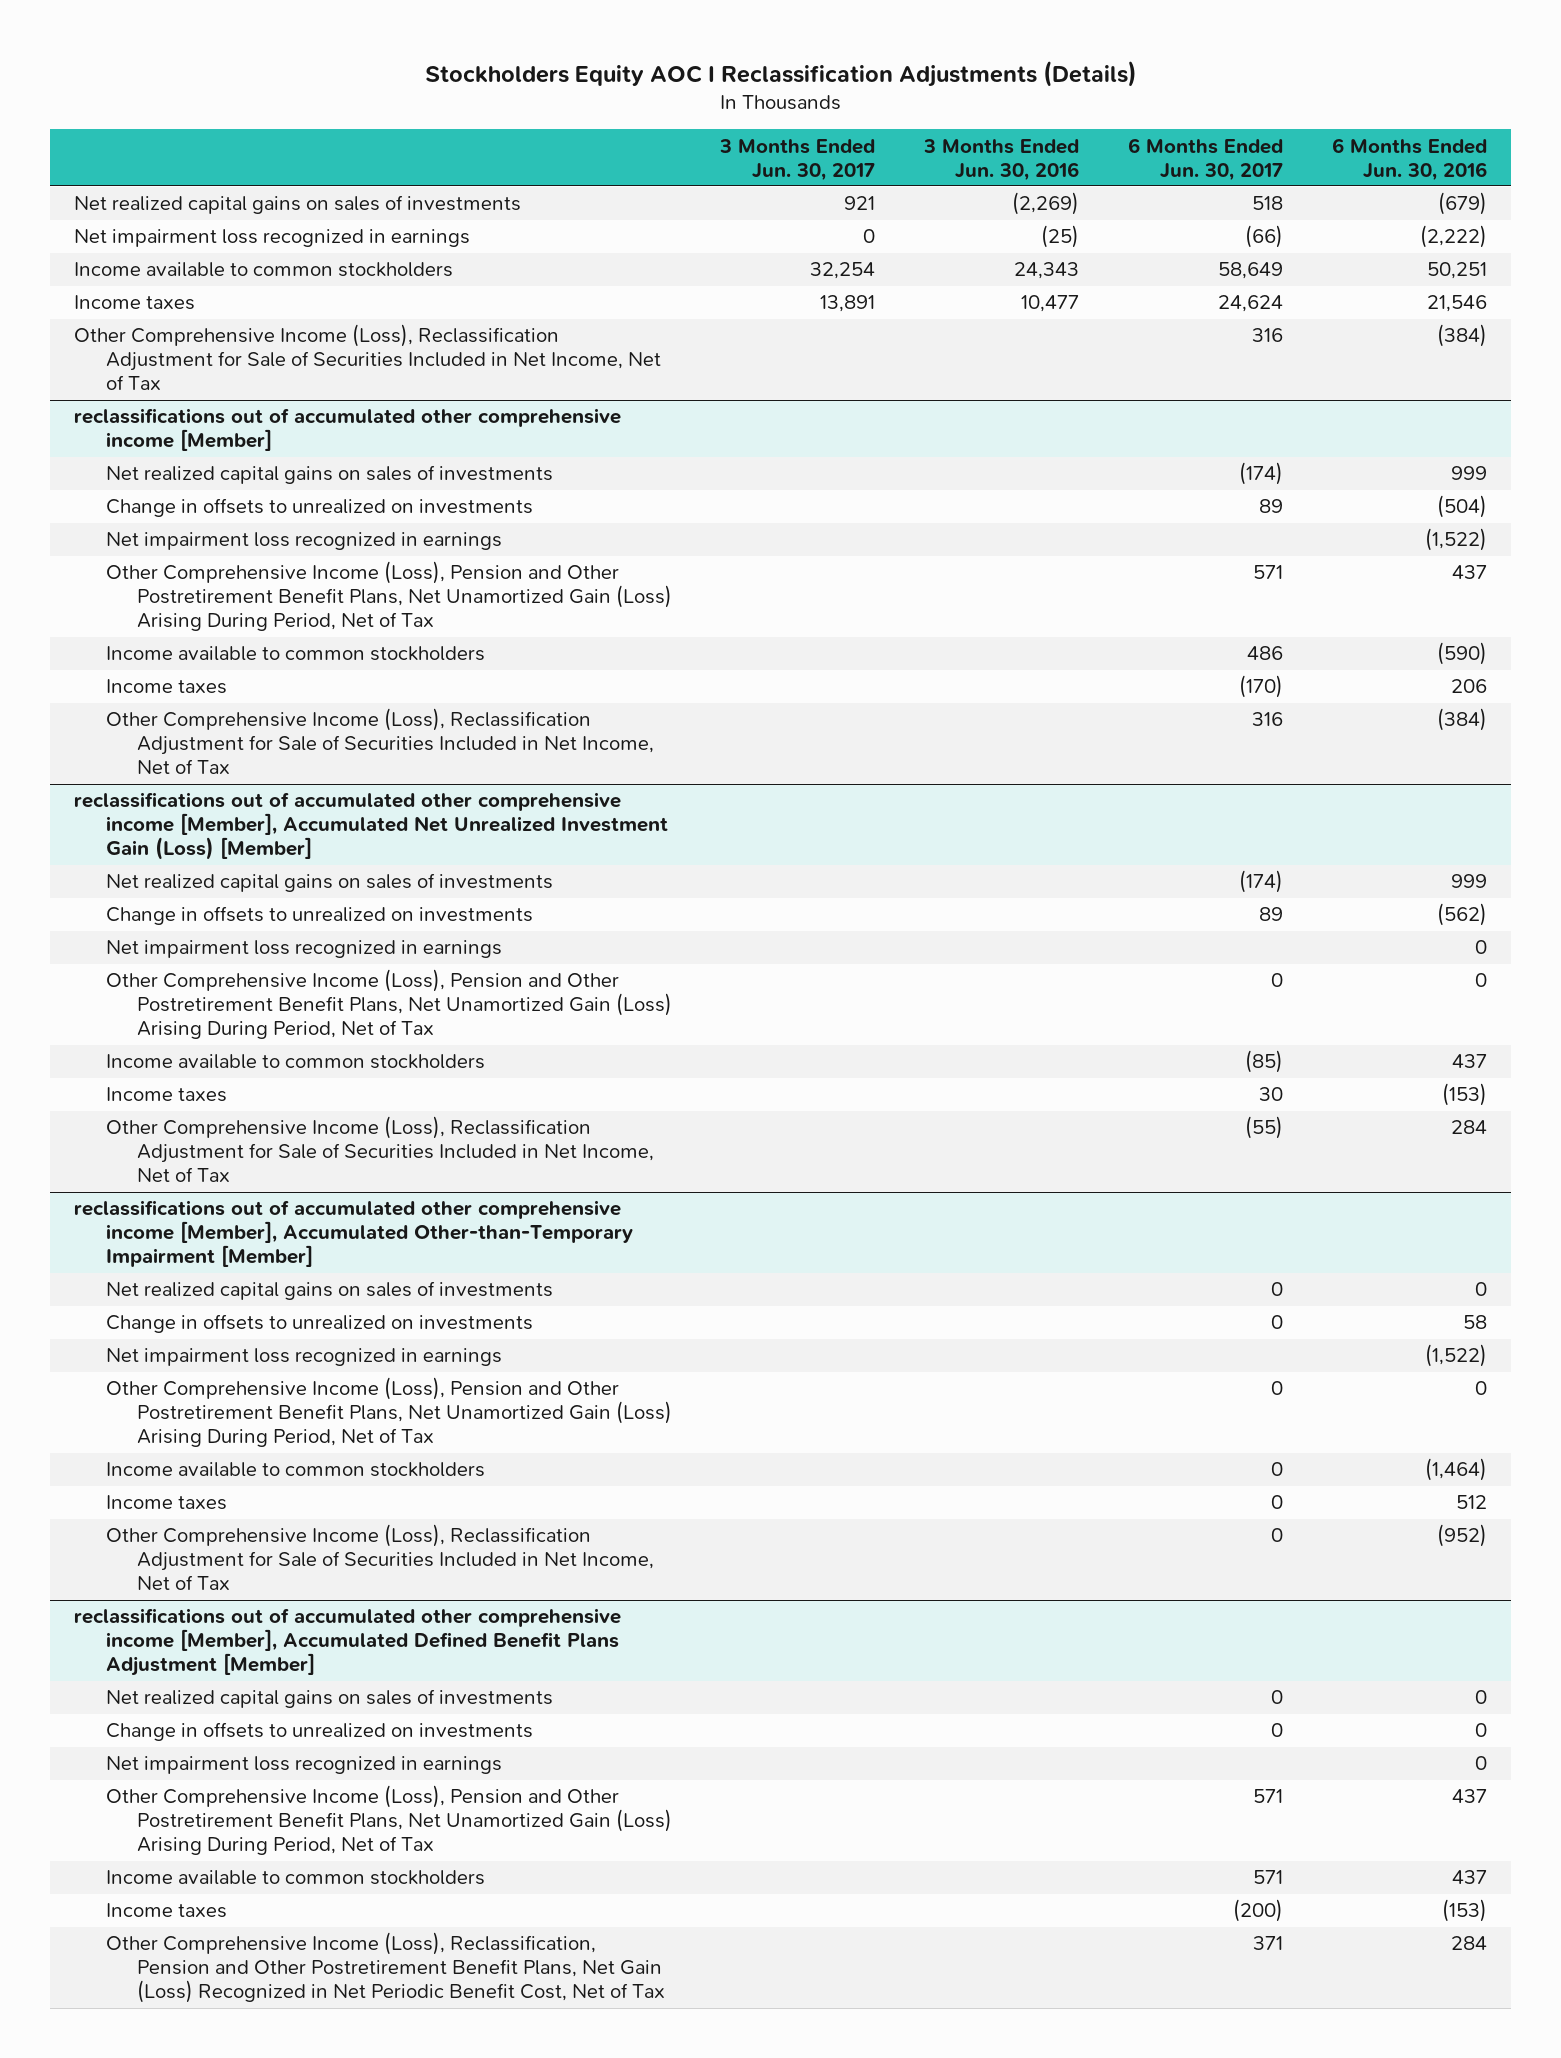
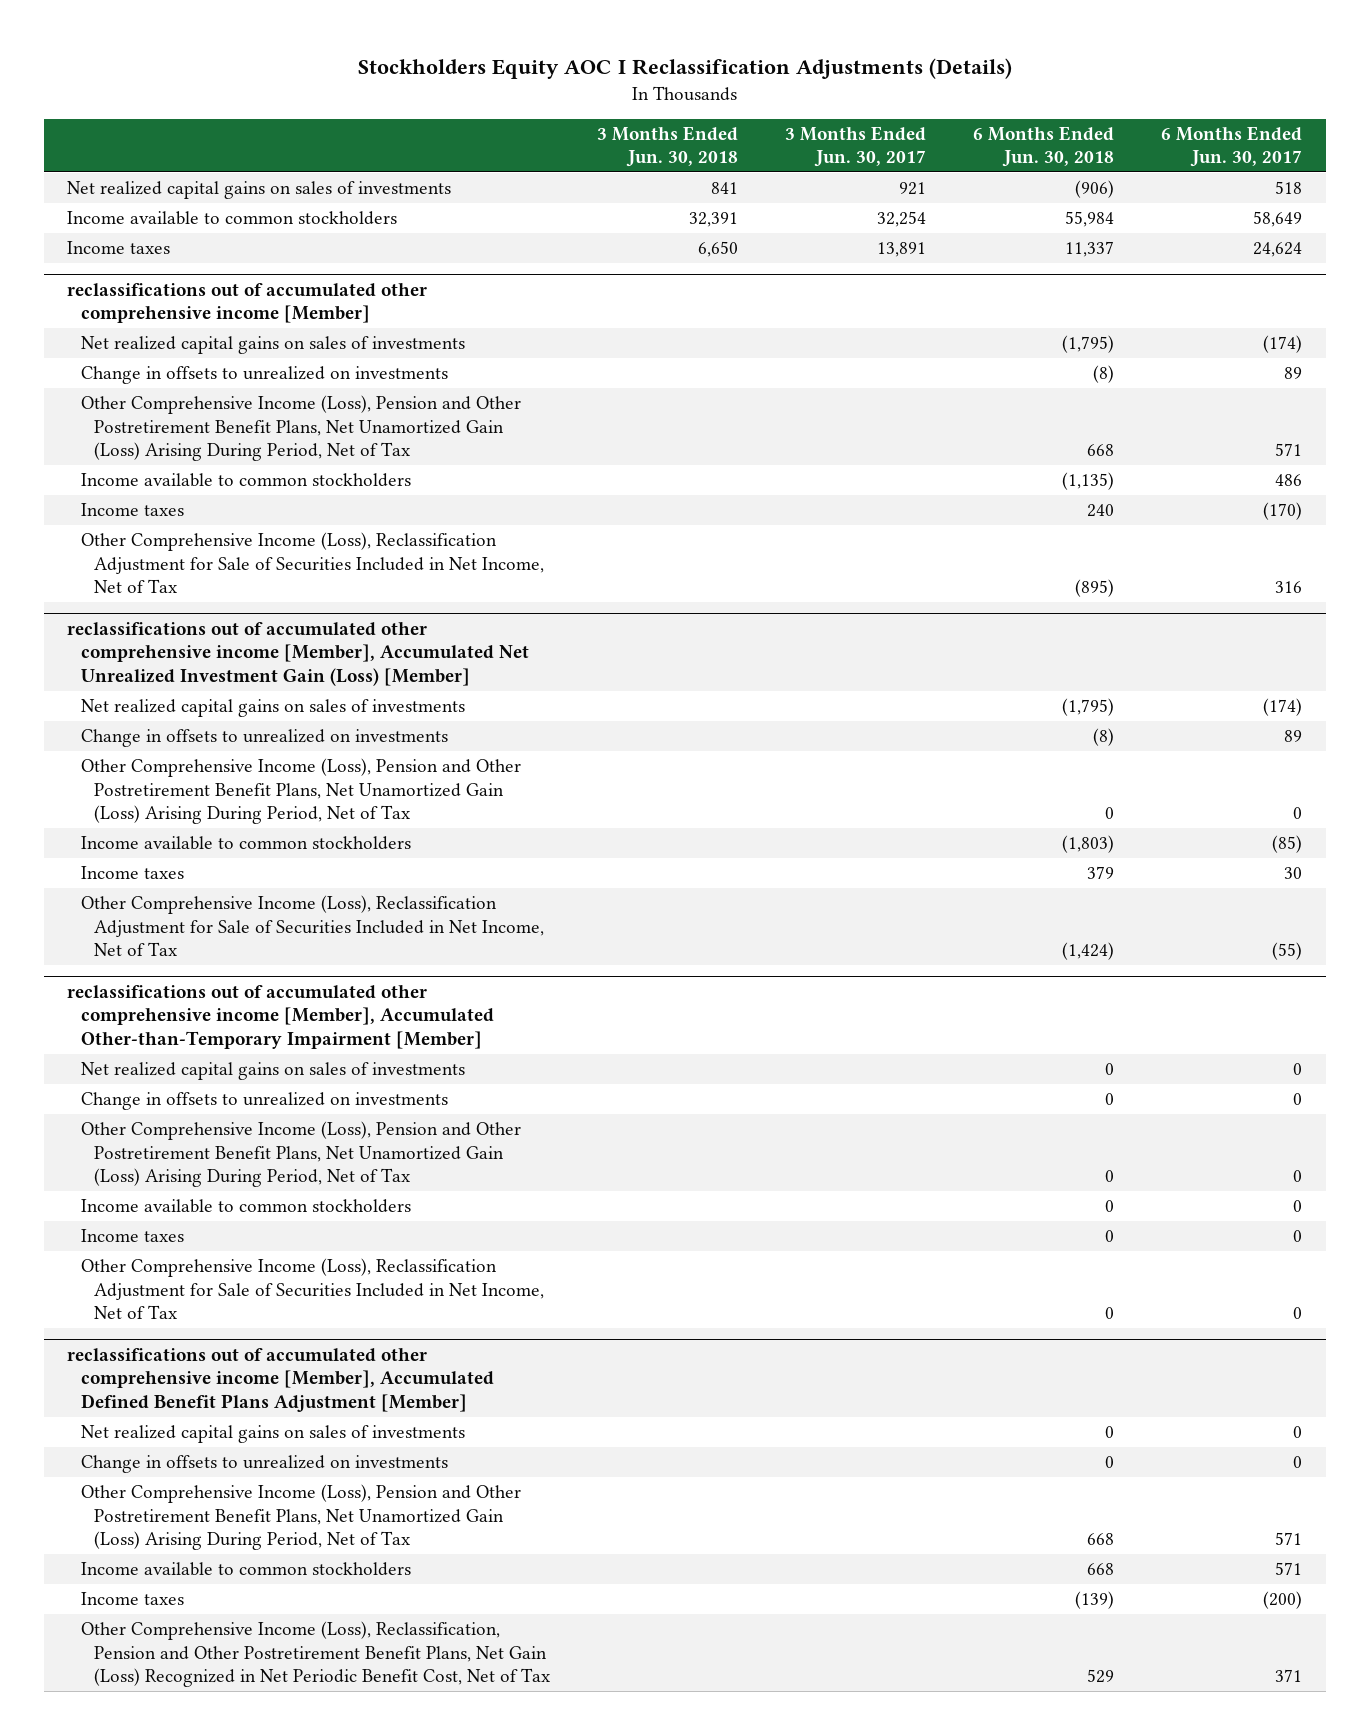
[923,138,1080,181] 3 Months Ended Jun. 30, 2016 -> none
[1331,137,1487,181] 6 Months Ended Jun. 30, 2016 -> none
none -> [597,125,739,168] 3 Months Ended Jun. 30, 2018
none -> [973,125,1115,168] 6 Months Ended Jun. 30, 2018
[74,229,471,248] Net impairment loss recognized in earnings -> none
[74,324,661,391] Other Comprehensive Income (Loss), Reclassification Adjustment for Sale of Securities Included in Net Income, Net of Tax -> none
[105,532,502,551] Net impairment loss recognized in earnings -> none
[105,940,502,959] Net impairment loss recognized in earnings -> none
[105,1348,502,1367] Net impairment loss recognized in earnings -> none
[105,1756,502,1775] Net impairment loss recognized in earnings -> none

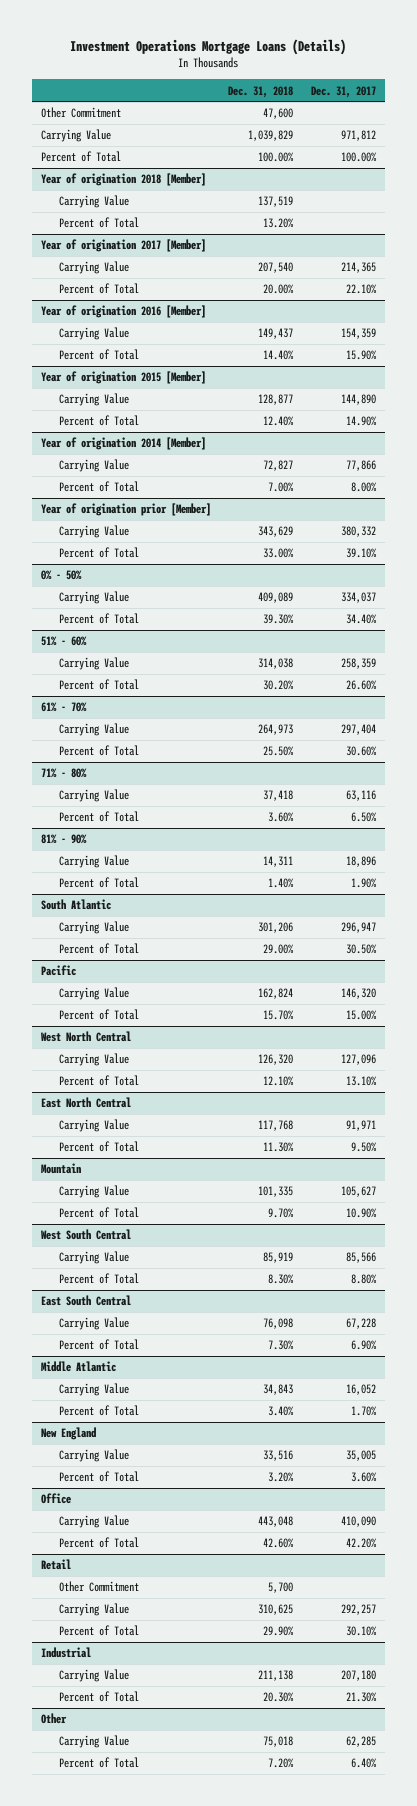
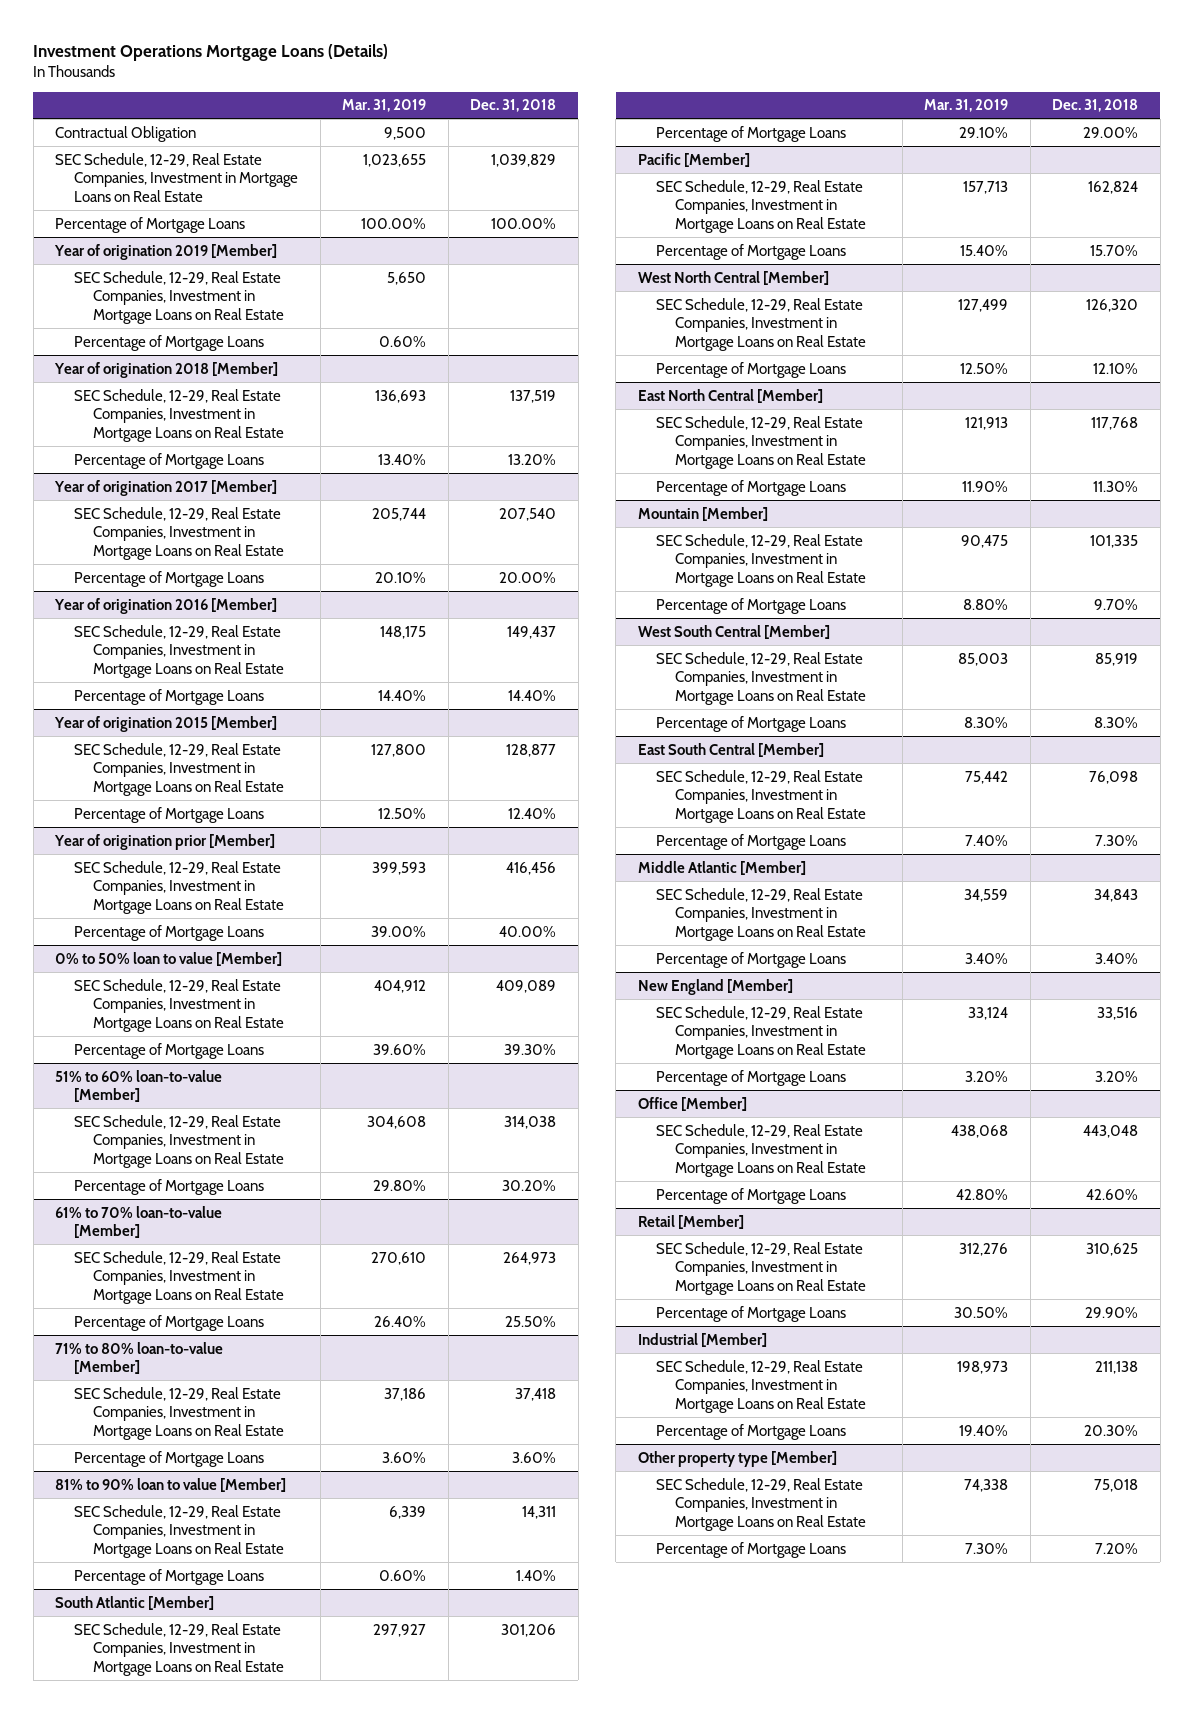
[310,85,376,98] Dec. 31, 2017 -> none
none -> [342,99,427,113] Mar. 31, 2019
[40,107,121,119] Other Commitment -> none
none -> [55,125,197,142] Contractual Obligation
[40,129,111,143] Carrying Value -> [55,152,299,203] SEC Schedule, 12-29, Real Estate Companies, Investment in Mortgage Loans on Real Estate
[40,151,121,163] Percent of Total -> [55,216,246,233] Percentage of Mortgage Loans
none -> [54,243,278,260] Year of origination 2019 [Member]
none -> [74,270,284,325] SEC Schedule, 12-29, Real Estate Companies, Investment in Mortgage Loans on Real Estate
none -> [74,334,265,351] Percentage of Mortgage Loans
[58,195,129,209] Carrying Value -> [74,388,284,443] SEC Schedule, 12-29, Real Estate Companies, Investment in Mortgage Loans on Real Estate
[58,217,139,229] Percent of Total -> [74,452,265,469] Percentage of Mortgage Loans
[58,261,129,275] Carrying Value -> [74,506,284,561] SEC Schedule, 12-29, Real Estate Companies, Investment in Mortgage Loans on Real Estate
[58,283,139,295] Percent of Total -> [74,570,265,587] Percentage of Mortgage Loans
[58,327,129,341] Carrying Value -> [74,624,284,679] SEC Schedule, 12-29, Real Estate Companies, Investment in Mortgage Loans on Real Estate
[58,349,139,361] Percent of Total -> [74,688,265,705] Percentage of Mortgage Loans
[40,437,206,451] Year of origination 2014 [Member] -> none
[58,459,129,473] Carrying Value -> none
[58,481,139,493] Percent of Total -> none
[58,393,129,407] Carrying Value -> [74,742,284,797] SEC Schedule, 12-29, Real Estate Companies, Investment in Mortgage Loans on Real Estate
[58,415,139,427] Percent of Total -> [74,806,265,823] Percentage of Mortgage Loans
[58,525,129,539] Carrying Value -> none
[58,547,139,559] Percent of Total -> none
[58,1581,139,1593] Other Commitment -> none
none -> [74,860,284,915] SEC Schedule, 12-29, Real Estate Companies, Investment in Mortgage Loans on Real Estate
none -> [74,924,265,941] Percentage of Mortgage Loans
[40,570,82,581] 0% - 50% -> [55,951,283,966] 0% to 50% loan to value [Member]
[58,591,129,605] Carrying Value -> [74,978,284,1033] SEC Schedule, 12-29, Real Estate Companies, Investment in Mortgage Loans on Real Estate
[58,613,139,625] Percent of Total -> [74,1042,265,1059] Percentage of Mortgage Loans
[40,636,87,647] 51% - 60% -> [55,1069,223,1103] 51% to 60% loan-to-value [Member]
[58,657,129,671] Carrying Value -> [74,1114,284,1169] SEC Schedule, 12-29, Real Estate Companies, Investment in Mortgage Loans on Real Estate
[58,679,139,691] Percent of Total -> [74,1178,265,1195] Percentage of Mortgage Loans
[40,702,87,713] 61% - 70% -> [55,1205,223,1239] 61% to 70% loan-to-value [Member]
[58,723,129,737] Carrying Value -> [74,1250,284,1305] SEC Schedule, 12-29, Real Estate Companies, Investment in Mortgage Loans on Real Estate
[58,745,139,757] Percent of Total -> [74,1314,265,1331] Percentage of Mortgage Loans
[40,768,87,779] 71% - 80% -> [55,1341,224,1375] 71% to 80% loan-to-value [Member]
[58,789,129,803] Carrying Value -> [74,1386,284,1441] SEC Schedule, 12-29, Real Estate Companies, Investment in Mortgage Loans on Real Estate
[58,811,139,823] Percent of Total -> [74,1450,265,1467] Percentage of Mortgage Loans
[40,834,87,845] 81% - 90% -> [55,1477,287,1492] 81% to 90% loan to value [Member]
[58,855,129,869] Carrying Value -> [74,1504,284,1559] SEC Schedule, 12-29, Real Estate Companies, Investment in Mortgage Loans on Real Estate
[58,877,139,889] Percent of Total -> [74,1568,265,1585] Percentage of Mortgage Loans
[40,899,112,911] South Atlantic -> [55,1595,215,1610] South Atlantic [Member]
[58,921,129,935] Carrying Value -> [74,1622,284,1677] SEC Schedule, 12-29, Real Estate Companies, Investment in Mortgage Loans on Real Estate
[58,943,139,955] Percent of Total -> [656,125,847,142] Percentage of Mortgage Loans
[40,965,77,977] Pacific -> [637,152,750,167] Pacific [Member]
[58,987,129,1001] Carrying Value -> [656,179,866,234] SEC Schedule, 12-29, Real Estate Companies, Investment in Mortgage Loans on Real Estate
[58,1009,139,1021] Percent of Total -> [656,243,847,260] Percentage of Mortgage Loans
[40,1031,131,1043] West North Central -> [637,270,829,285] West North Central [Member]
[58,1053,129,1067] Carrying Value -> [656,297,866,352] SEC Schedule, 12-29, Real Estate Companies, Investment in Mortgage Loans on Real Estate
[58,1075,139,1087] Percent of Total -> [656,361,847,378] Percentage of Mortgage Loans
[40,1097,131,1109] East North Central -> [637,388,823,403] East North Central [Member]
[58,1119,129,1133] Carrying Value -> [656,415,866,470] SEC Schedule, 12-29, Real Estate Companies, Investment in Mortgage Loans on Real Estate
[58,1141,139,1153] Percent of Total -> [656,479,847,496] Percentage of Mortgage Loans
[40,1163,81,1175] Mountain -> [637,506,768,521] Mountain [Member]
[58,1185,129,1199] Carrying Value -> [656,533,866,588] SEC Schedule, 12-29, Real Estate Companies, Investment in Mortgage Loans on Real Estate
[58,1207,139,1219] Percent of Total -> [656,597,847,614] Percentage of Mortgage Loans
[40,1229,131,1241] West South Central -> [637,624,830,639] West South Central [Member]
[58,1251,129,1265] Carrying Value -> [656,651,866,706] SEC Schedule, 12-29, Real Estate Companies, Investment in Mortgage Loans on Real Estate
[58,1273,139,1285] Percent of Total -> [656,715,847,732] Percentage of Mortgage Loans
[40,1295,131,1307] East South Central -> [637,742,824,757] East South Central [Member]
[58,1317,129,1331] Carrying Value -> [656,769,866,824] SEC Schedule, 12-29, Real Estate Companies, Investment in Mortgage Loans on Real Estate
[58,1339,139,1351] Percent of Total -> [656,833,847,850] Percentage of Mortgage Loans
[40,1361,117,1373] Middle Atlantic -> [637,860,806,875] Middle Atlantic [Member]
[58,1383,129,1397] Carrying Value -> [656,887,866,942] SEC Schedule, 12-29, Real Estate Companies, Investment in Mortgage Loans on Real Estate
[58,1405,139,1417] Percent of Total -> [656,951,847,968] Percentage of Mortgage Loans
[40,1427,96,1441] New England -> [637,978,793,995] New England [Member]
[58,1449,129,1463] Carrying Value -> [656,1005,866,1060] SEC Schedule, 12-29, Real Estate Companies, Investment in Mortgage Loans on Real Estate
[58,1471,139,1483] Percent of Total -> [656,1069,847,1086] Percentage of Mortgage Loans
[40,1493,71,1505] Office -> [637,1096,747,1111] Office [Member]
[58,1515,129,1529] Carrying Value -> [656,1123,866,1178] SEC Schedule, 12-29, Real Estate Companies, Investment in Mortgage Loans on Real Estate
[58,1537,139,1549] Percent of Total -> [656,1187,847,1204] Percentage of Mortgage Loans
[40,1559,71,1571] Retail -> [637,1214,744,1229] Retail [Member]
[58,1603,129,1617] Carrying Value -> [656,1241,866,1296] SEC Schedule, 12-29, Real Estate Companies, Investment in Mortgage Loans on Real Estate
[58,1625,139,1637] Percent of Total -> [656,1305,847,1322] Percentage of Mortgage Loans
[40,1647,91,1659] Industrial -> [637,1332,767,1347] Industrial [Member]
[58,1669,129,1683] Carrying Value -> [656,1359,866,1414] SEC Schedule, 12-29, Real Estate Companies, Investment in Mortgage Loans on Real Estate
[58,1691,139,1703] Percent of Total -> [656,1423,847,1440] Percentage of Mortgage Loans
[40,1713,67,1725] Other -> [637,1450,837,1467] Other property type [Member]
[58,1735,129,1749] Carrying Value -> [656,1477,866,1532] SEC Schedule, 12-29, Real Estate Companies, Investment in Mortgage Loans on Real Estate
[58,1757,139,1769] Percent of Total -> [656,1541,847,1558] Percentage of Mortgage Loans

